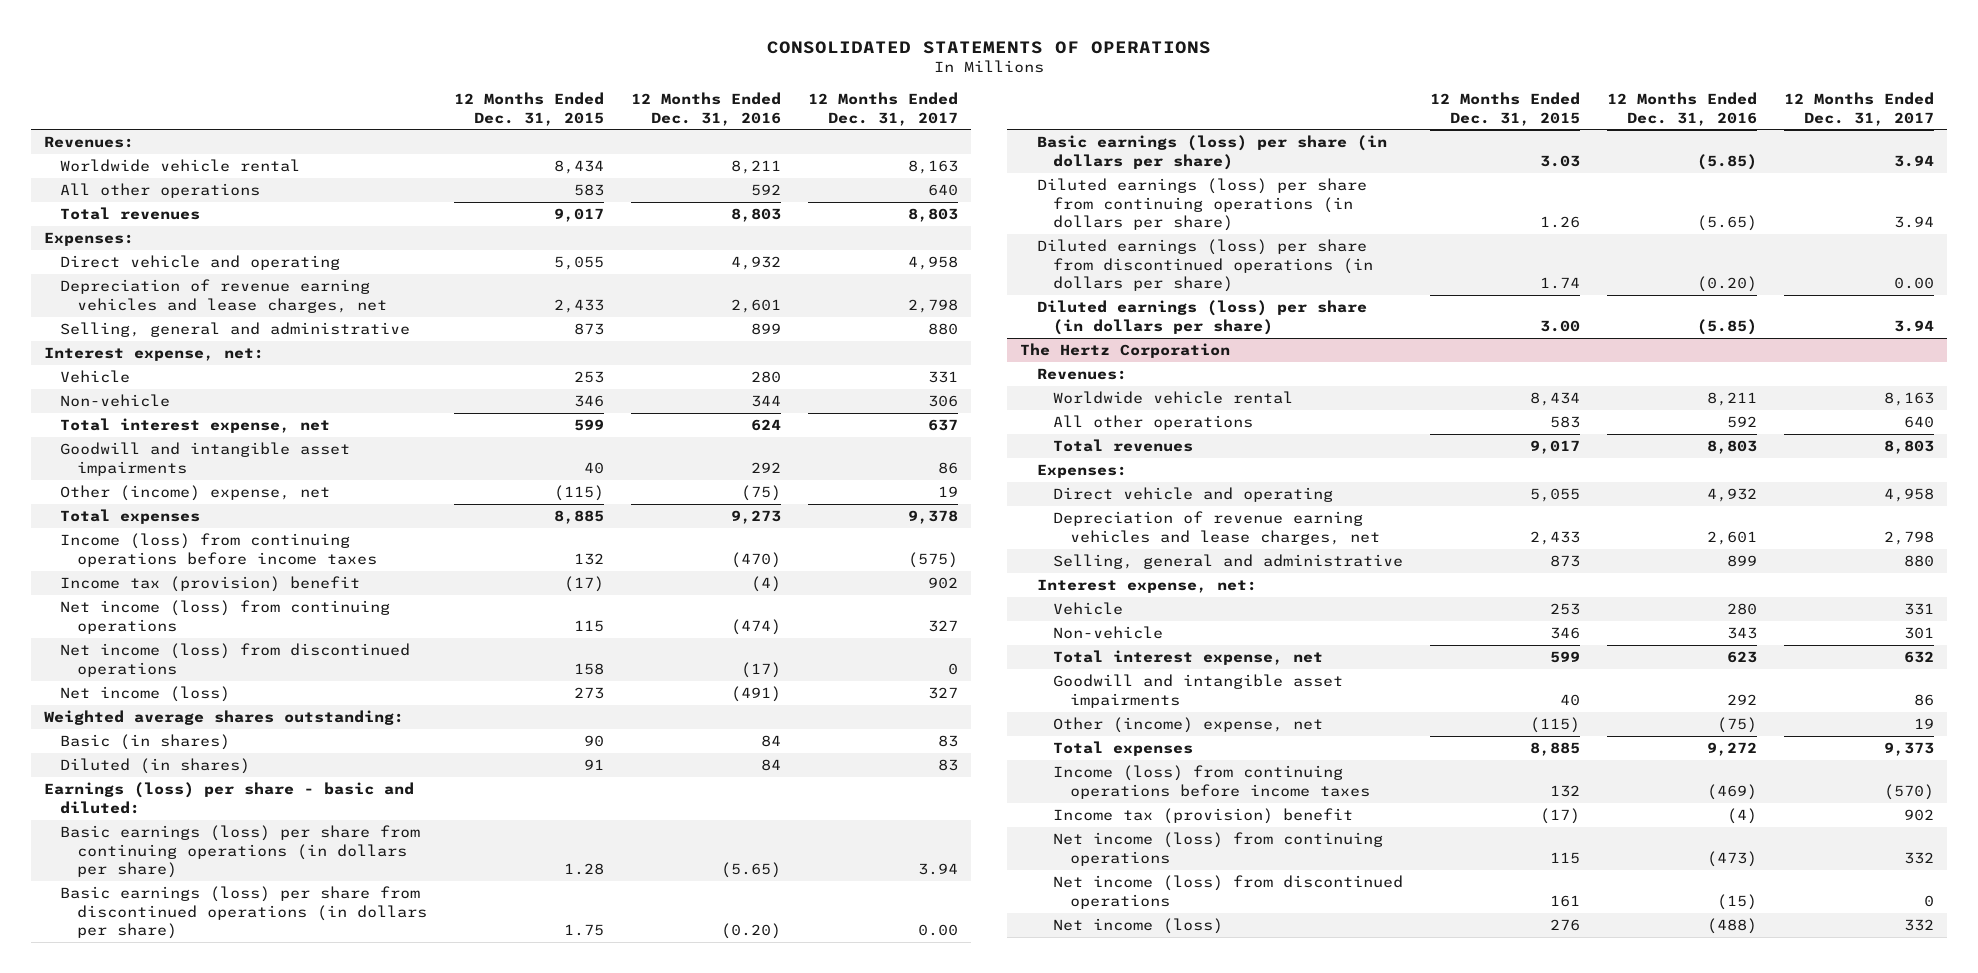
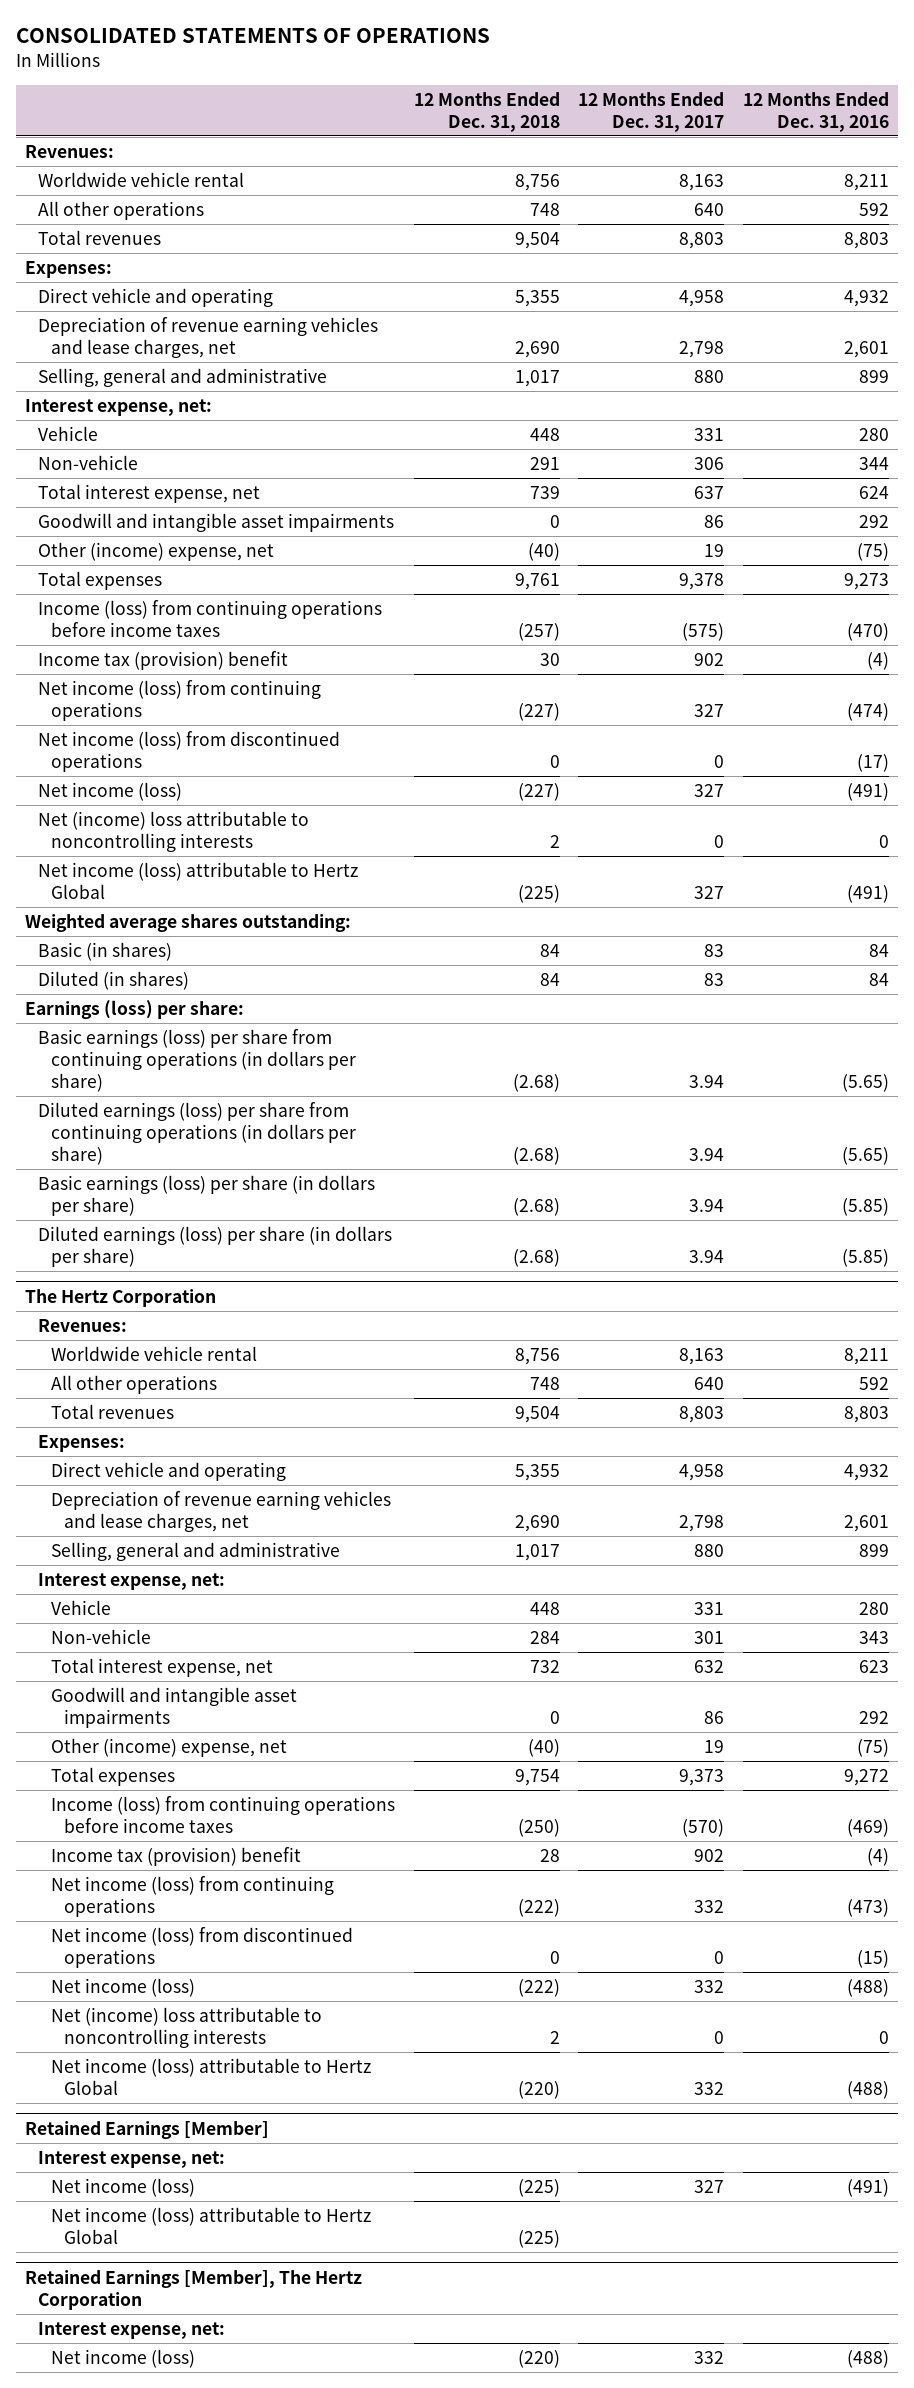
[453,91,604,126] 12 Months Ended Dec. 31, 2015 -> none
none -> [413,91,560,132] 12 Months Ended Dec. 31, 2018
none -> [38,810,310,852] Net (income) loss attributable to noncontrolling interests
none -> [38,861,359,899] Net income (loss) attributable to Hertz Global
[44,781,415,814] Earnings (loss) per share - basic and diluted: -> [25,999,245,1019] Earnings (loss) per share:
[60,885,427,940] Basic earnings (loss) per share from discontinued operations (in dollars per share) -> none
[1036,238,1374,293] Diluted earnings (loss) per share from discontinued operations (in dollars per share) -> none
[1036,134,1387,170] Basic earnings (loss) per share (in dollars per share) -> [38,1174,376,1216] Basic earnings (loss) per share (in dollars per share)
none -> [51,2006,323,2048] Net (income) loss attributable to noncontrolling interests
none -> [51,2057,372,2095] Net income (loss) attributable to Hertz Global
none -> [25,2120,270,2139] Retained Earnings [Member]
none -> [38,2150,226,2168] Interest expense, net:
none -> [51,2177,196,2197] Net income (loss)
none -> [51,2206,372,2244] Net income (loss) attributable to Hertz Global
none -> [25,2269,363,2310] Retained Earnings [Member], The Hertz Corporation
none -> [38,2321,226,2339] Interest expense, net:
none -> [51,2348,196,2368] Net income (loss)

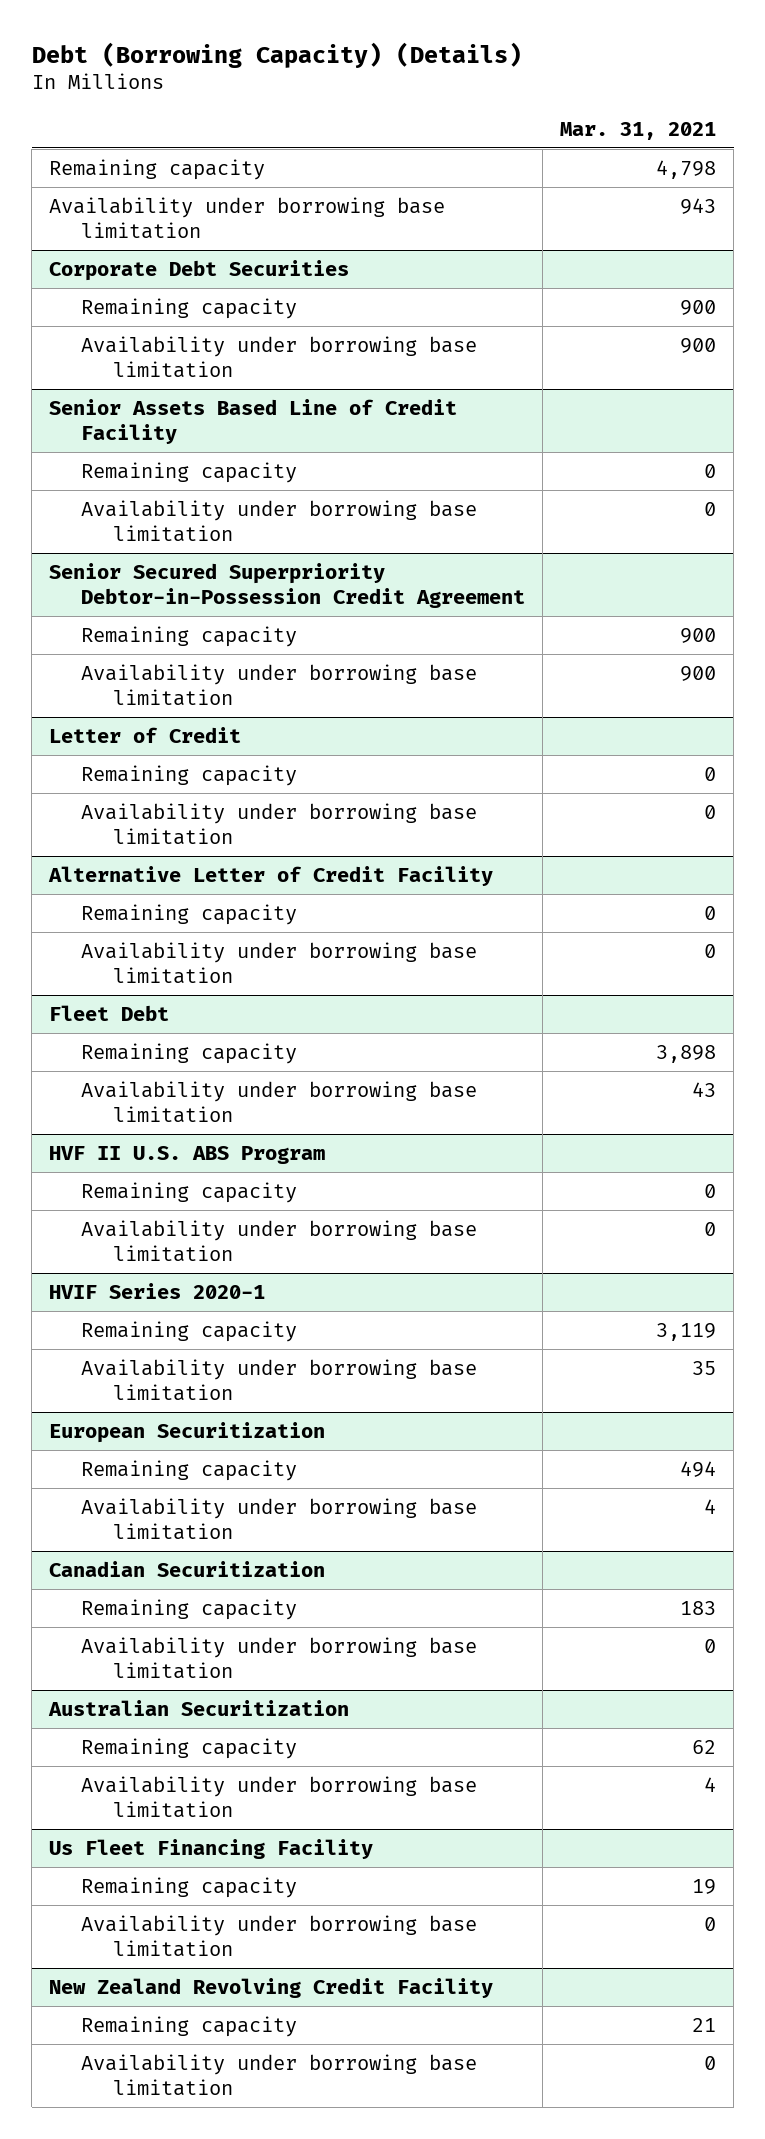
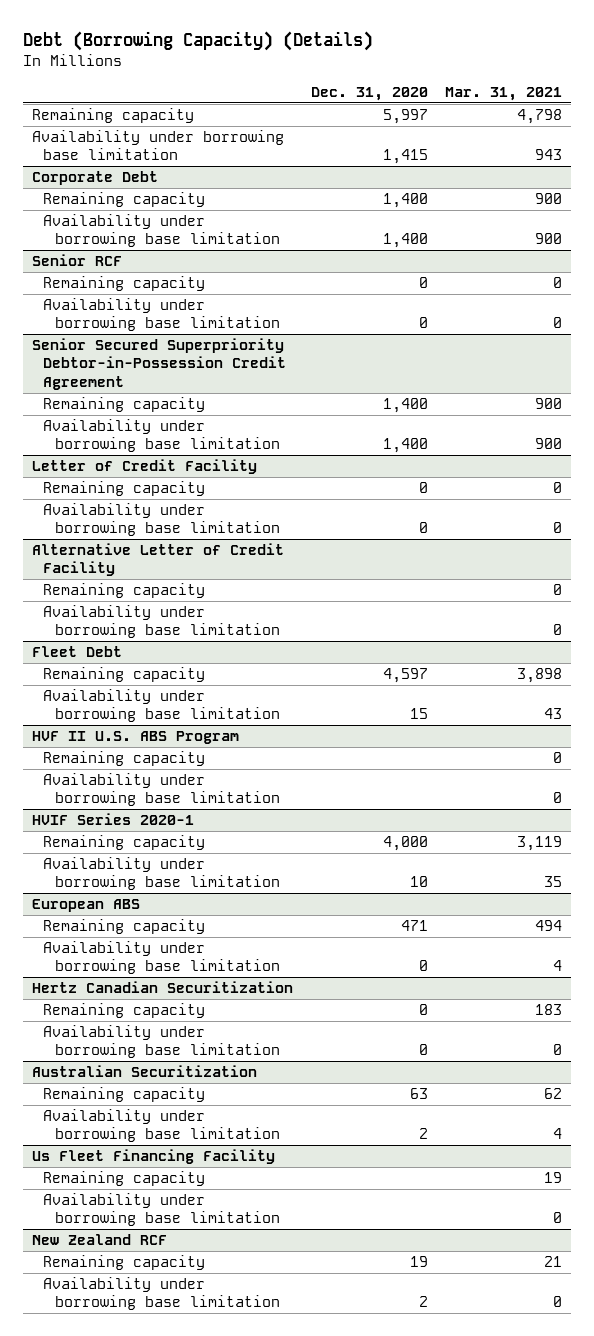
none -> [310,87,428,102] Dec. 31, 2020
[49,260,350,282] Corporate Debt Securities -> [31,171,158,186] Corporate Debt
[49,399,458,444] Senior Assets Based Line of Credit Facility -> [31,254,122,267] Senior RCF
[49,727,242,744] Letter of Credit -> [31,459,257,475] Letter of Credit Facility
[49,1422,326,1444] European Securitization -> [31,899,140,913] European ABS
[49,1561,326,1578] Canadian Securitization -> [31,981,293,994] Hertz Canadian Securitization
[49,1978,494,1999] New Zealand Revolving Credit Facility -> [31,1234,167,1246] New Zealand RCF

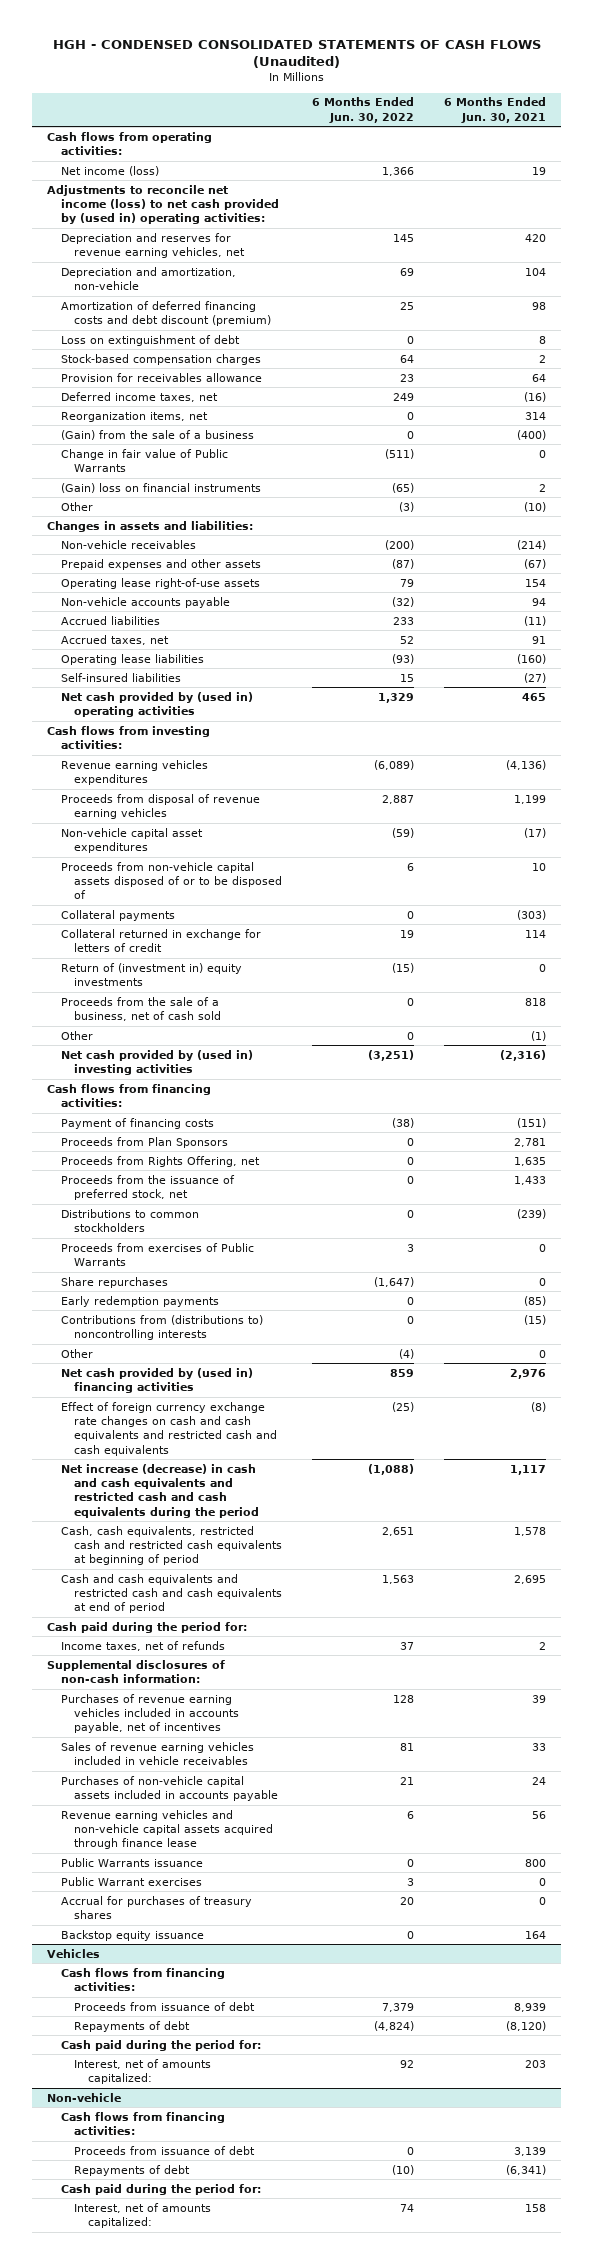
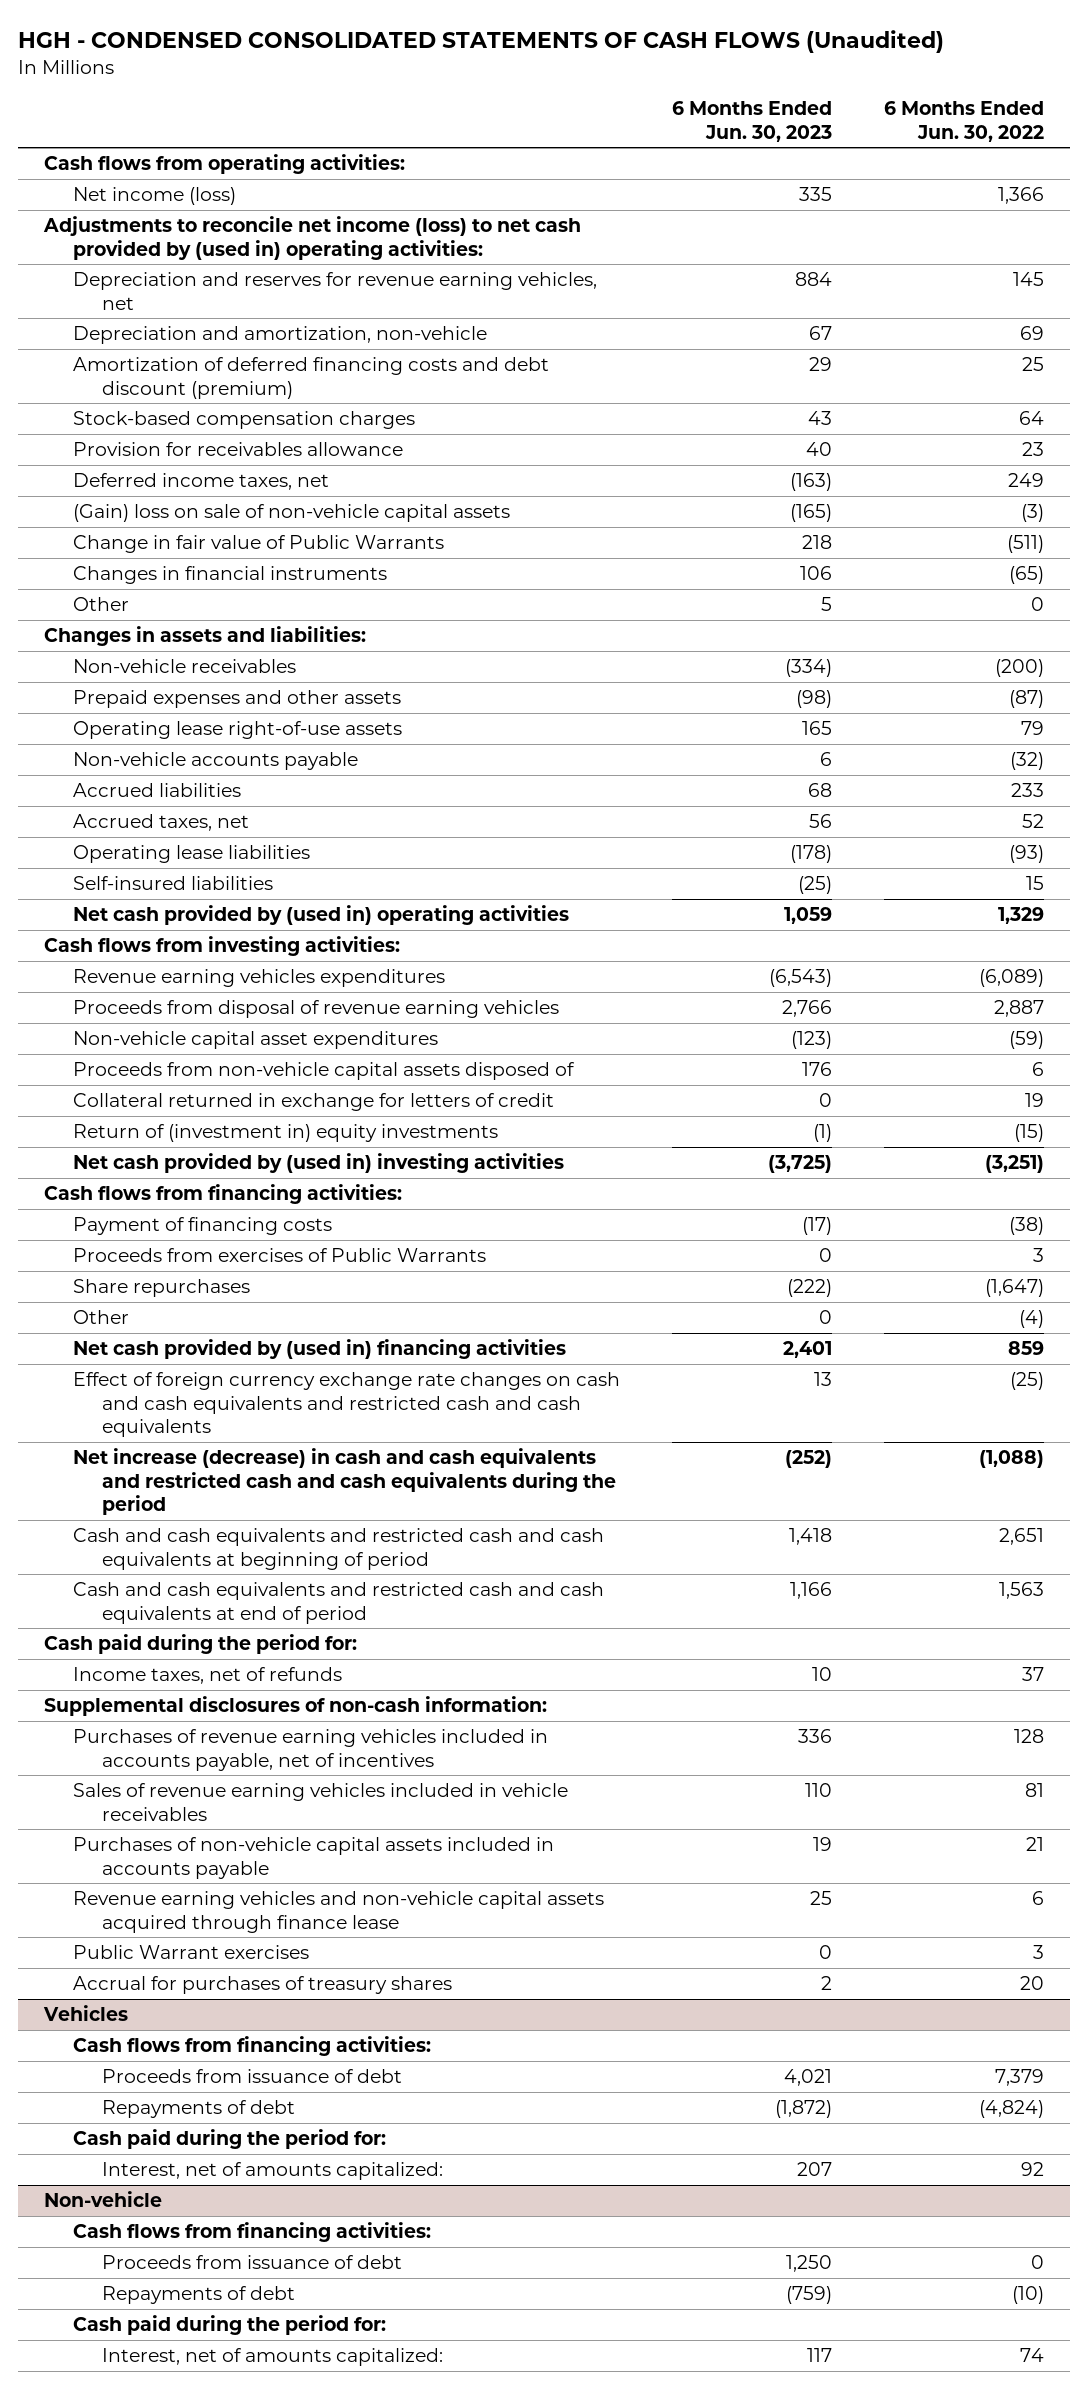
[444,97,547,123] 6 Months Ended Jun. 30, 2021 -> none
none -> [672,101,833,142] 6 Months Ended Jun. 30, 2023
[60,334,240,346] Loss on extinguishment of debt -> none
[60,411,208,422] Reorganization items, net -> none
[60,429,254,440] (Gain) from the sale of a business -> none
none -> [73,504,511,523] (Gain) loss on sale of non-vehicle capital assets
[60,501,93,511] Other -> none
[60,482,261,493] (Gain) loss on financial instruments -> [73,566,388,585] Changes in financial instruments
[60,1030,93,1040] Other -> [73,597,130,612] Other
[60,909,175,921] Collateral payments -> none
[60,861,283,900] Proceeds from non-vehicle capital assets disposed of or to be disposed of -> [73,1062,576,1081] Proceeds from non-vehicle capital assets disposed of
[60,996,222,1022] Proceeds from the sale of a business, net of cash sold -> none
[60,1136,228,1148] Proceeds from Plan Sponsors -> none
[60,1155,260,1167] Proceeds from Rights Offering, net -> none
[60,1174,235,1201] Proceeds from the issuance of preferred stock, net -> none
[60,1208,199,1233] Distributions to common stockholders -> none
[60,1295,219,1307] Early redemption payments -> none
[60,1314,263,1341] Contributions from (distributions to) noncontrolling interests -> none
[60,1525,283,1566] Cash, cash equivalents, restricted cash and restricted cash equivalents at beginning of period -> [73,1528,605,1570] Cash and cash equivalents and restricted cash and cash equivalents at beginning of period
[60,1857,203,1867] Public Warrants issuance -> none
[60,1929,204,1941] Backstop equity issuance -> none

